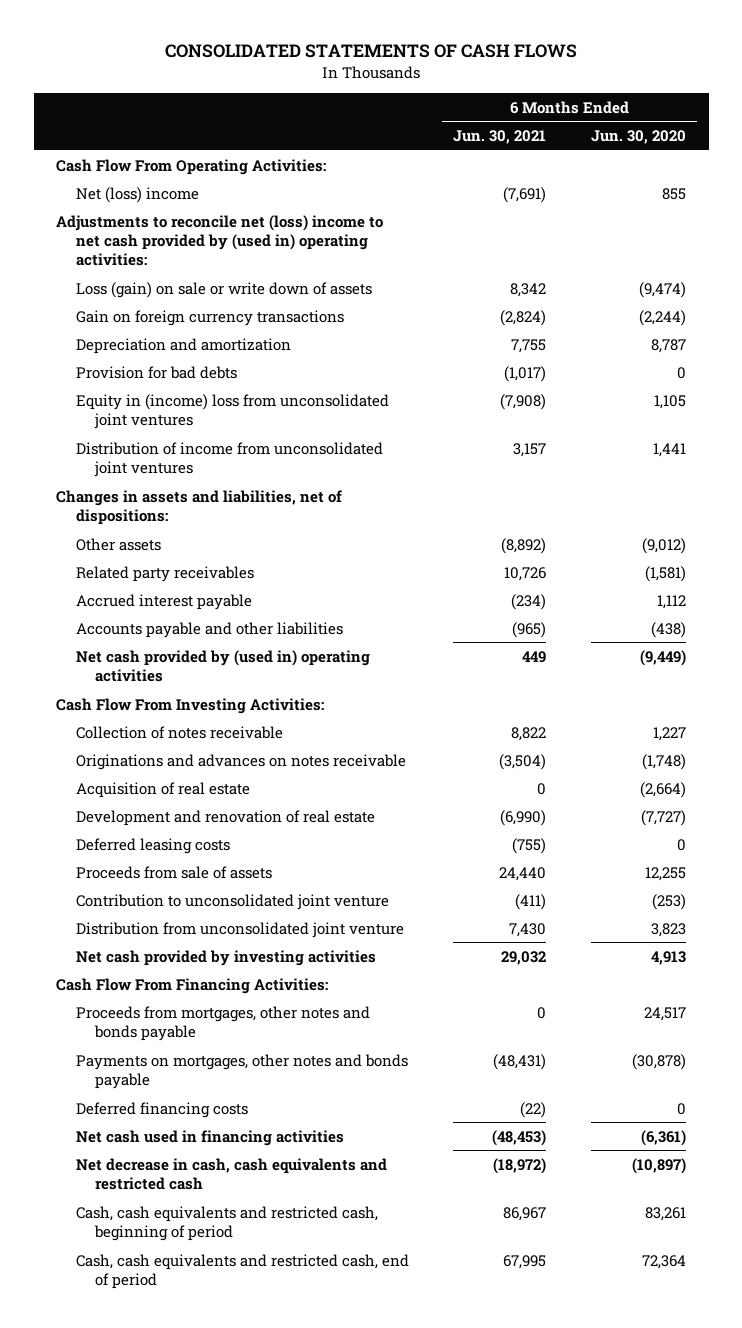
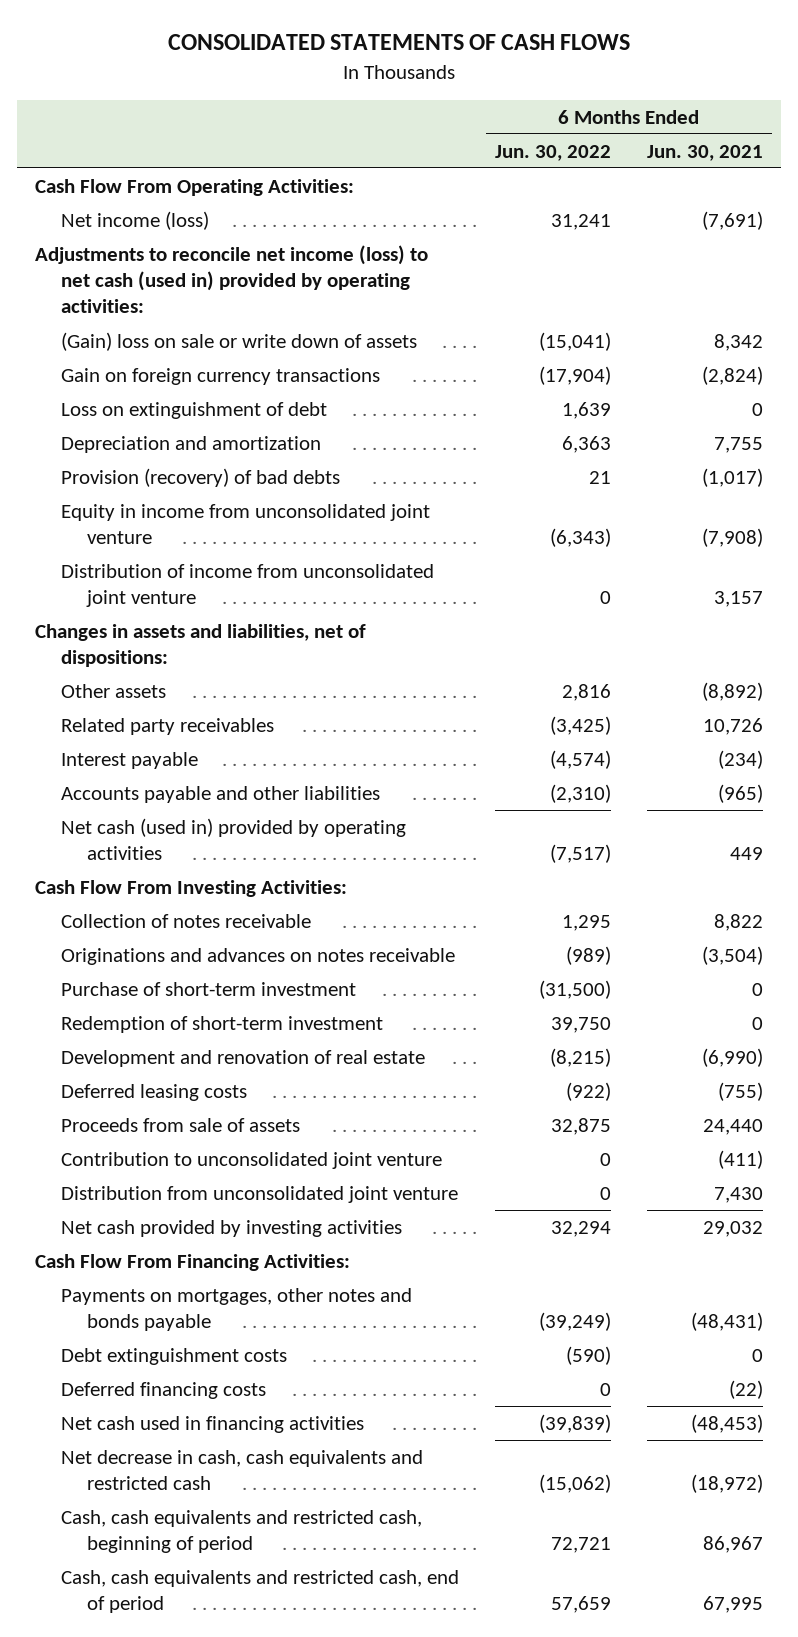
[591,129,687,144] Jun. 30, 2020 -> none
none -> [494,144,611,161] Jun. 30, 2022
[75,186,199,203] Net (loss) income -> [61,210,210,230] Net income (loss)
[56,214,384,267] Adjustments to reconcile net (loss) income to net cash provided by (used in) operating activities: -> [35,244,429,314] Adjustments to reconcile net income (loss) to net cash (used in) provided by operating activities:
[75,281,372,298] Loss (gain) on sale or write down of assets -> [61,331,418,351] (Gain) loss on sale or write down of assets
none -> [61,401,328,419] Loss on extinguishment of debt
[75,365,237,379] Provision for bad debts -> [61,467,341,487] Provision (recovery) of bad debts
[75,393,389,429] Equity in (income) loss from unconsolidated joint ventures -> [61,503,431,545] Equity in income from unconsolidated joint venture
[75,441,383,477] Distribution of income from unconsolidated joint ventures -> [61,563,435,608] Distribution of income from unconsolidated joint venture
[75,593,252,610] Accrued interest payable -> [61,751,199,769] Interest payable
[75,649,370,682] Net cash provided by (used in) operating activities -> [61,817,407,861] Net cash (used in) provided by operating activities
[75,781,250,798] Acquisition of real estate -> none
none -> [61,981,357,996] Purchase of short-term investment
none -> [61,1015,384,1033] Redemption of short-term investment
[75,1005,370,1041] Proceeds from mortgages, other notes and bonds payable -> none
none -> [61,1347,288,1365] Debt extinguishment costs

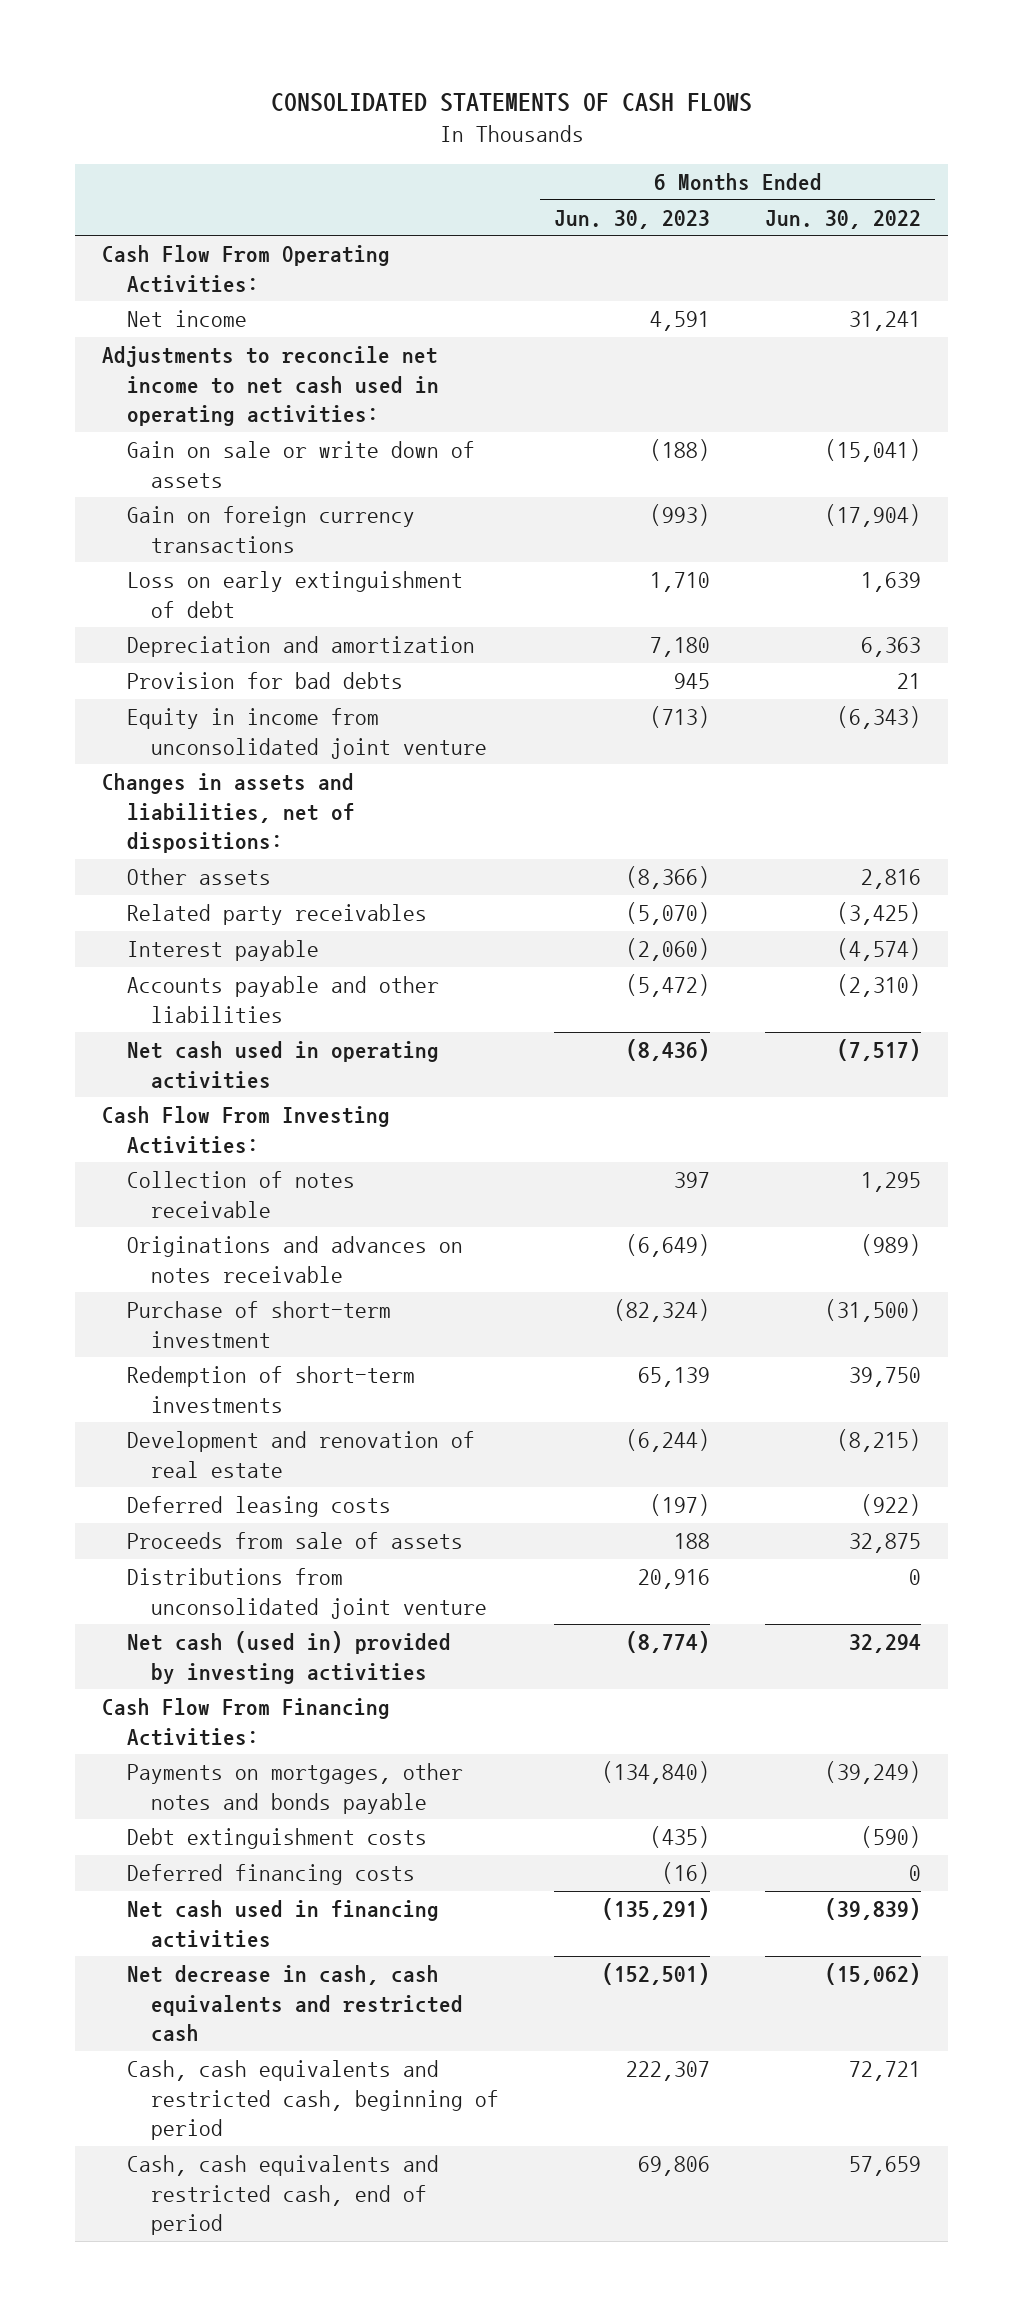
[646,144,763,161] Jun. 30, 2021 -> none
none -> [554,209,711,229] Jun. 30, 2023
[61,210,210,230] Net income (loss) -> [126,310,247,328] Net income
[35,244,429,314] Adjustments to reconcile net income (loss) to net cash (used in) provided by operating activities: -> [102,346,439,427] Adjustments to reconcile net income to net cash used in operating activities:
[61,331,418,351] (Gain) loss on sale or write down of assets -> [126,441,475,488] Gain on sale or write down of assets
[61,401,328,419] Loss on extinguishment of debt -> [126,571,463,618] Loss on early extinguishment of debt
[61,467,341,487] Provision (recovery) of bad debts -> [126,672,403,690] Provision for bad debts
[61,563,435,608] Distribution of income from unconsolidated joint venture -> none
[61,817,407,861] Net cash (used in) provided by operating activities -> [126,1041,439,1089] Net cash used in operating activities
[61,1015,384,1033] Redemption of short-term investment -> [126,1366,415,1413] Redemption of short-term investments
[61,1151,443,1169] Contribution to unconsolidated joint venture -> none
[61,1185,459,1203] Distribution from unconsolidated joint venture -> [126,1568,488,1619] Distributions from unconsolidated joint venture
[61,1219,403,1237] Net cash provided by investing activities -> [126,1631,451,1684] Net cash (used in) provided by investing activities

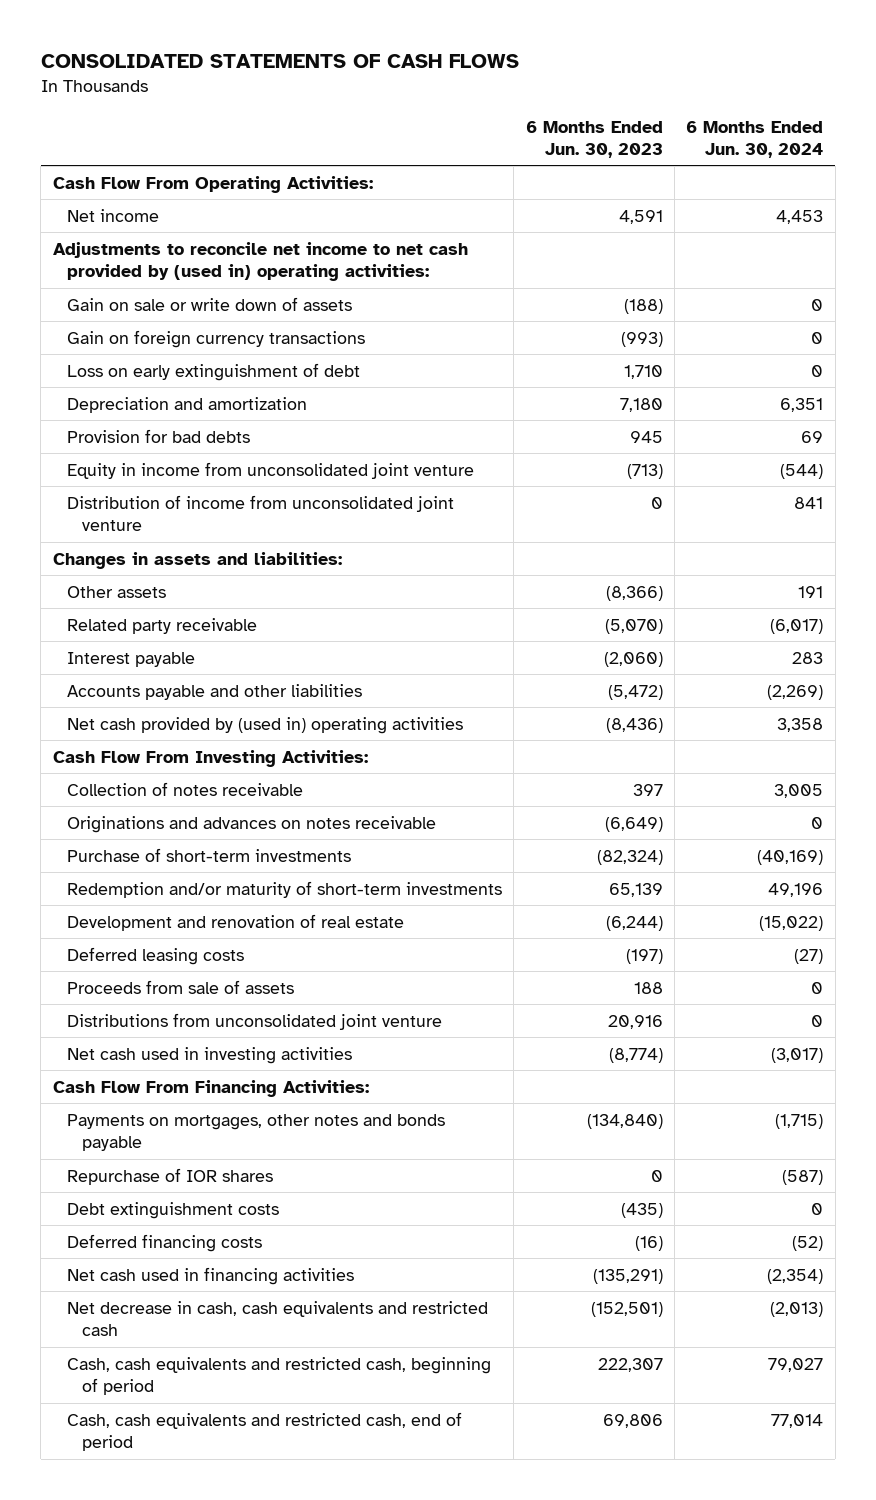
[765,209,922,229] Jun. 30, 2022 -> none
none -> [686,120,824,158] 6 Months Ended Jun. 30, 2024
[102,346,439,427] Adjustments to reconcile net income to net cash used in operating activities: -> [52,241,468,281] Adjustments to reconcile net income to net cash provided by (used in) operating activities:
none -> [67,494,455,531] Distribution of income from unconsolidated joint venture
[102,773,355,854] Changes in assets and liabilities, net of dispositions: -> [52,551,342,569] Changes in assets and liabilities:
[126,904,427,926] Related party receivables -> [67,617,258,634] Related party receivable
[126,1041,439,1089] Net cash used in operating activities -> [67,716,464,734] Net cash provided by (used in) operating activities
[126,1301,391,1348] Purchase of short-term investment -> [67,847,352,862] Purchase of short-term investments
[126,1366,415,1413] Redemption of short-term investments -> [67,880,503,898] Redemption and/or maturity of short-term investments
[126,1631,451,1684] Net cash (used in) provided by investing activities -> [67,1046,353,1064] Net cash used in investing activities
none -> [67,1167,274,1185] Repurchase of IOR shares

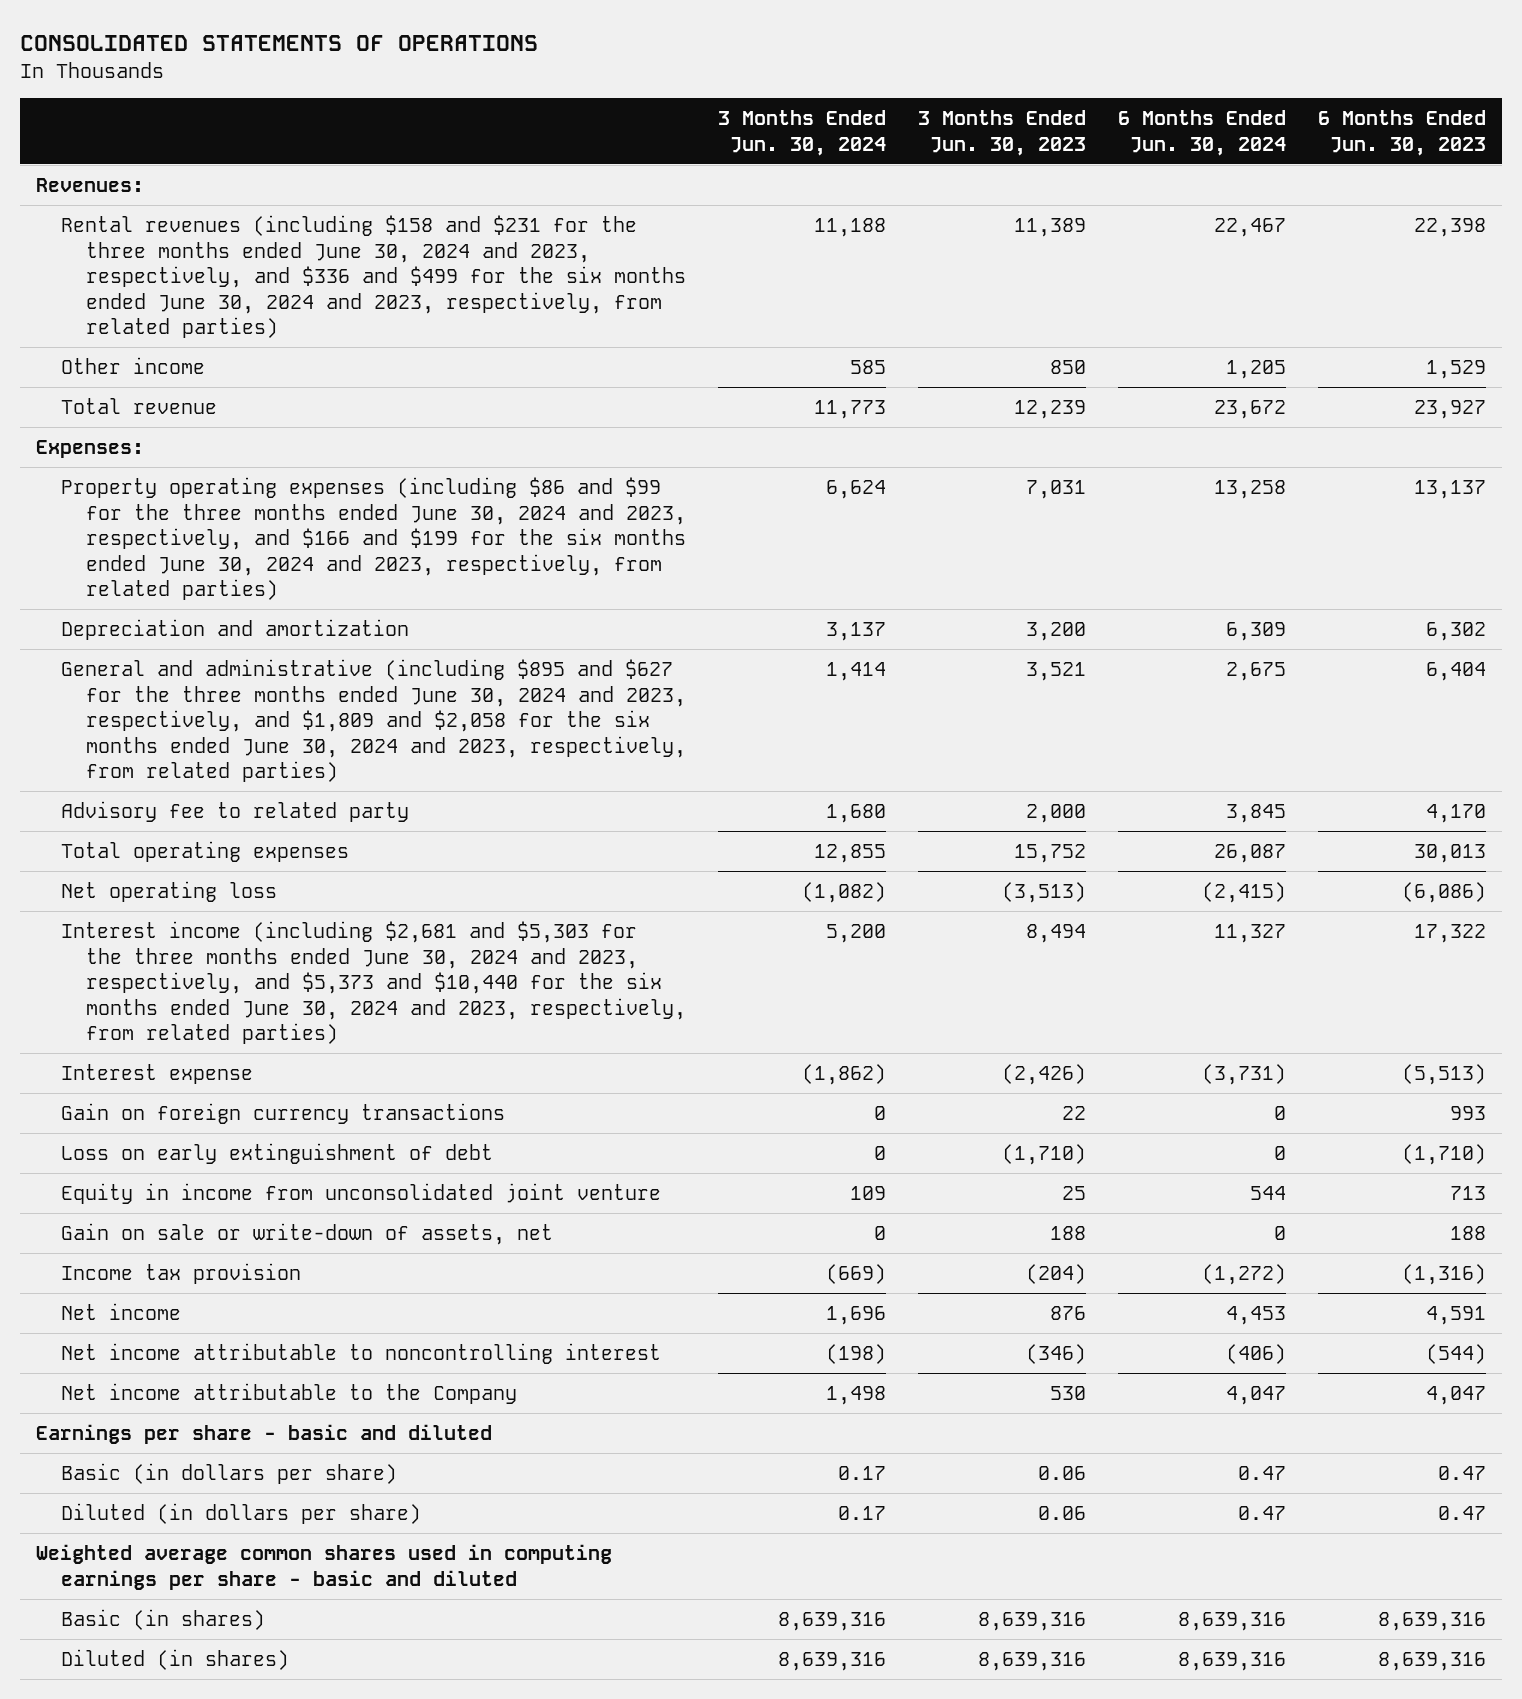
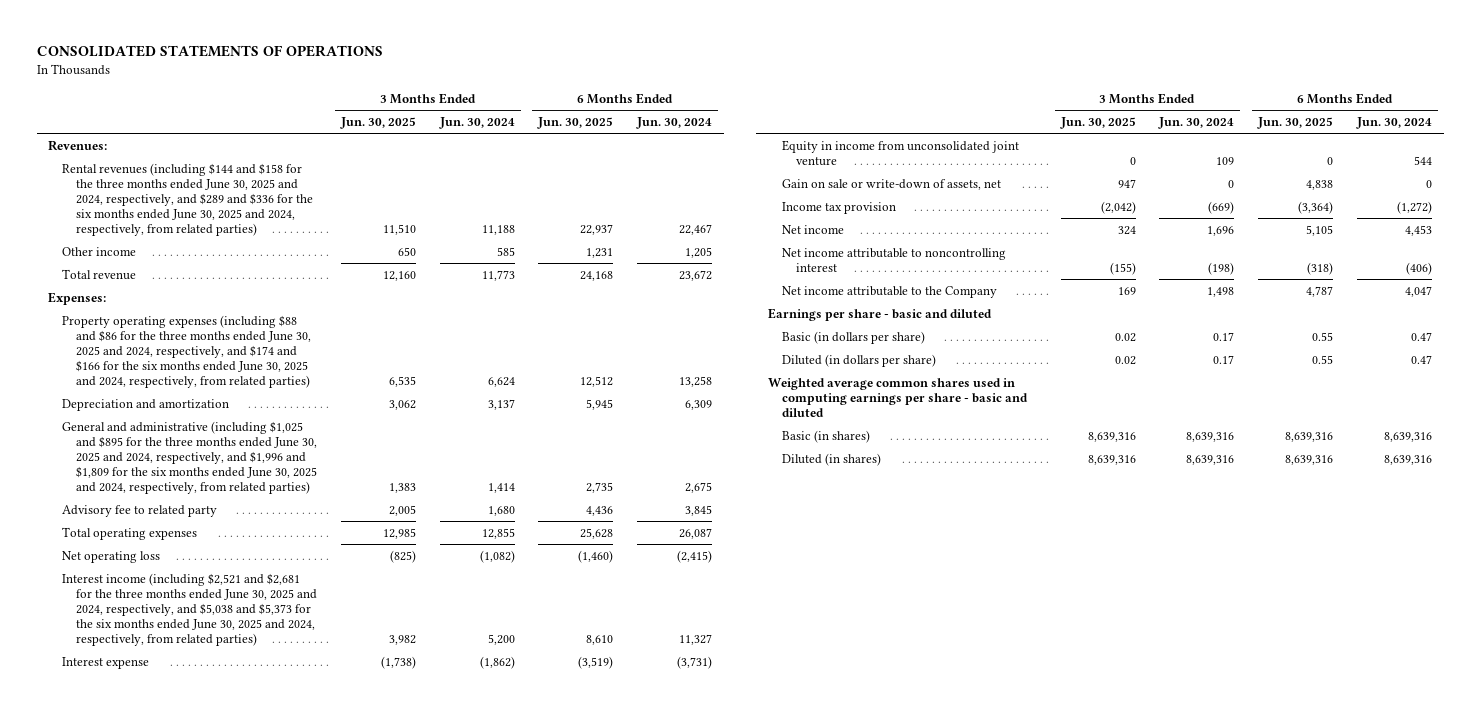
[918,110,1087,156] 3 Months Ended Jun. 30, 2023 -> none
[1318,110,1487,156] 6 Months Ended Jun. 30, 2023 -> none
none -> [339,116,416,129] Jun. 30, 2025
none -> [537,116,614,129] Jun. 30, 2025
[60,215,687,339] Rental revenues (including $158 and $231 for the three months ended June 30, 2024 and 2023, respectively, and $336 and $499 for the six months ended June 30, 2024 and 2023, respectively, from related parties) -> [62,162,313,236] Rental revenues (including $144 and $158 for the three months ended June 30, 2025 and 2024, respectively, and $289 and $336 for the six months ended June 30, 2025 and 2024, respectively, from related parties)
[60,477,687,601] Property operating expenses (including $86 and $99 for the three months ended June 30, 2024 and 2023, respectively, and $166 and $199 for the six months ended June 30, 2024 and 2023, respectively, from related parties) -> [62,314,311,388] Property operating expenses (including $88 and $86 for the three months ended June 30, 2025 and 2024, respectively, and $174 and $166 for the six months ended June 30, 2025 and 2024, respectively, from related parties)
[60,659,687,783] General and administrative (including $895 and $627 for the three months ended June 30, 2024 and 2023, respectively, and $1,809 and $2,058 for the six months ended June 30, 2024 and 2023, respectively, from related parties) -> [62,420,317,494] General and administrative (including $1,025 and $895 for the three months ended June 30, 2025 and 2024, respectively, and $1,996 and $1,809 for the six months ended June 30, 2025 and 2024, respectively, from related parties)
[60,921,687,1045] Interest income (including $2,681 and $5,303 for the three months ended June 30, 2024 and 2023, respectively, and $5,373 and $10,440 for the six months ended June 30, 2024 and 2023, respectively, from related parties) -> [62,572,317,646] Interest income (including $2,521 and $2,681 for the three months ended June 30, 2025 and 2024, respectively, and $5,038 and $5,373 for the six months ended June 30, 2025 and 2024, respectively, from related parties)
[60,1103,505,1125] Gain on foreign currency transactions -> none
[60,1143,493,1165] Loss on early extinguishment of debt -> none

